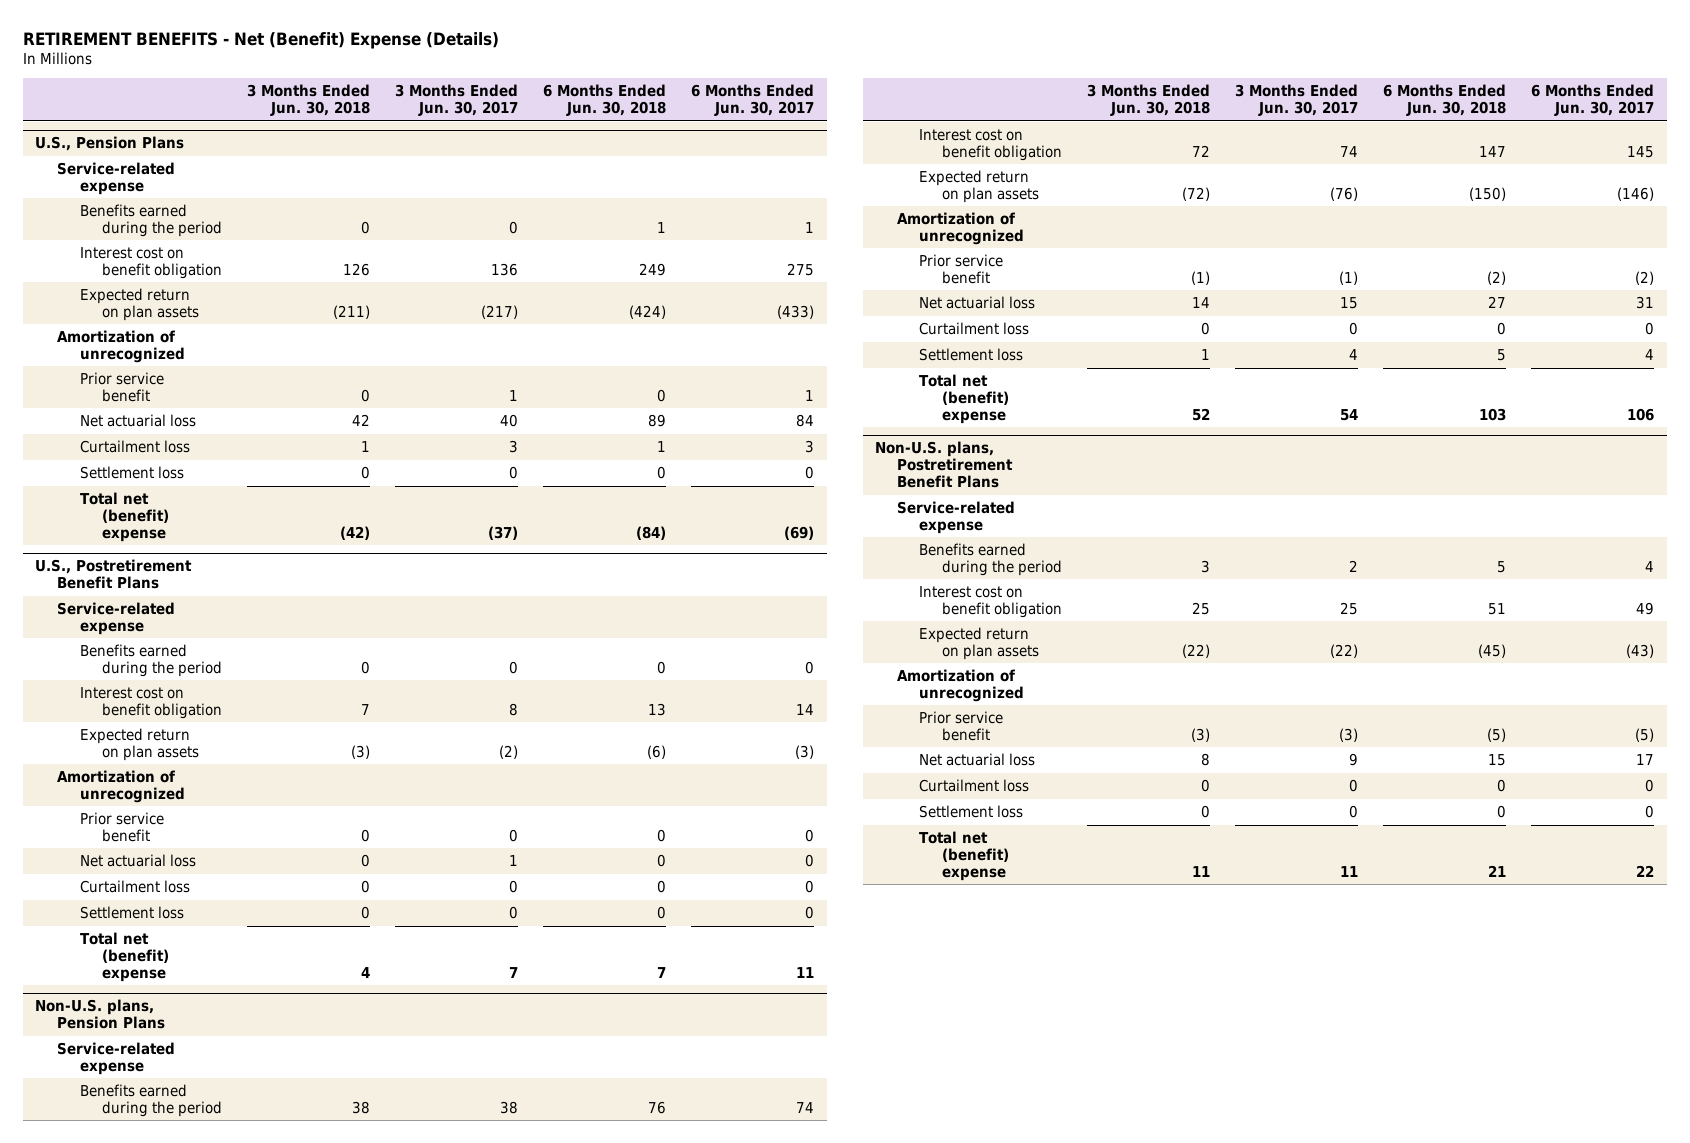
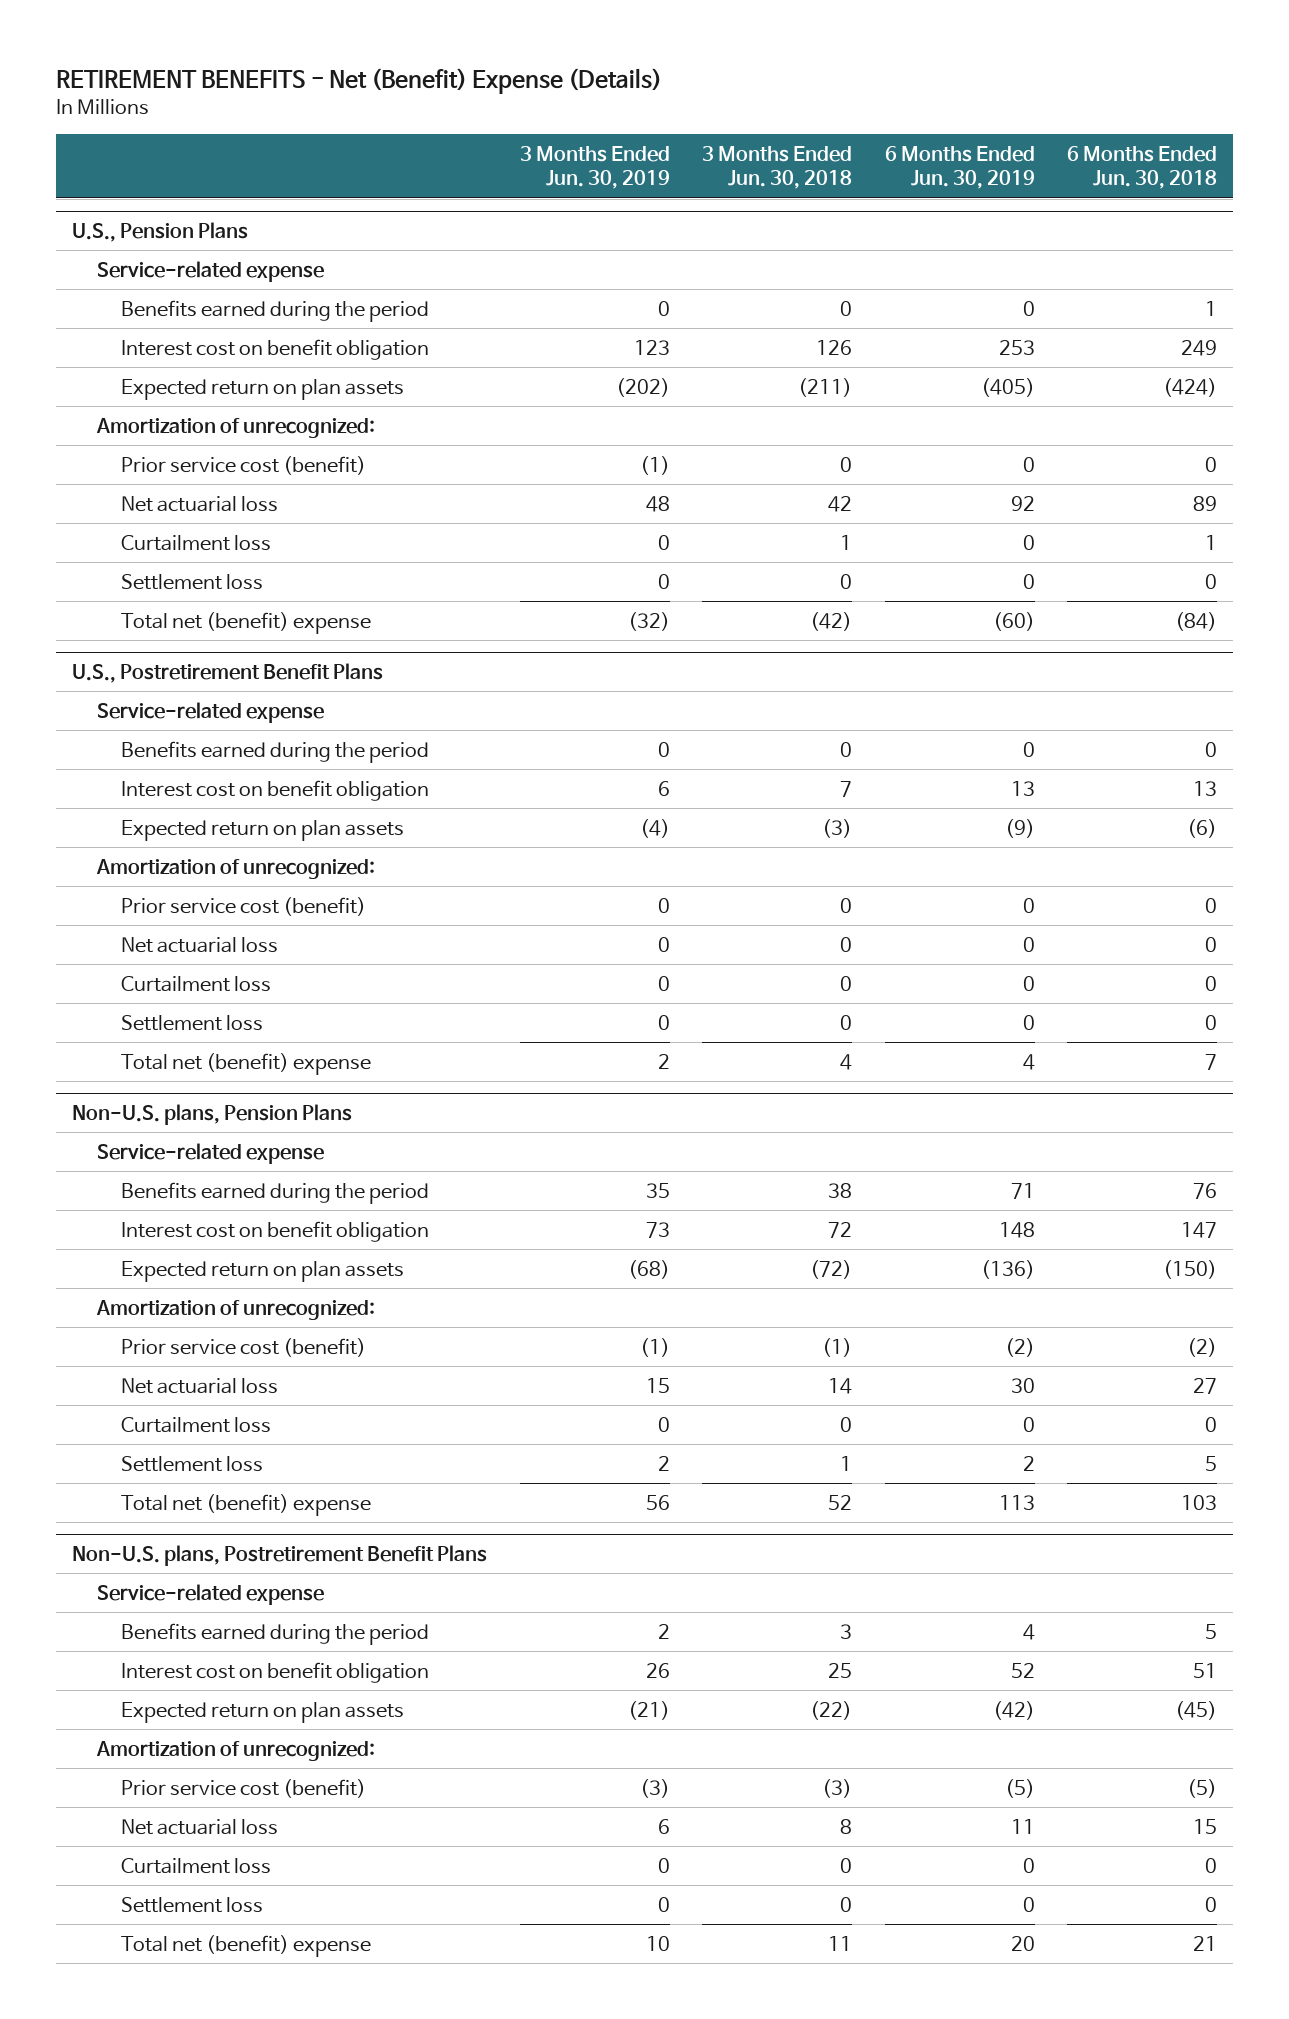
[395,84,519,117] 3 Months Ended Jun. 30, 2017 -> none
[691,84,815,117] 6 Months Ended Jun. 30, 2017 -> none
none -> [519,146,670,190] 3 Months Ended Jun. 30, 2019
none -> [884,146,1035,190] 6 Months Ended Jun. 30, 2019
[57,330,185,363] Amortization of unrecognized -> [95,417,375,438] Amortization of unrecognized:
[79,372,164,402] Prior service benefit -> [120,455,366,475] Prior service cost (benefit)
[57,770,185,803] Amortization of unrecognized -> [95,858,375,879] Amortization of unrecognized:
[79,812,164,842] Prior service benefit -> [120,896,366,916] Prior service cost (benefit)
[897,212,1025,245] Amortization of unrecognized -> [95,1299,375,1320] Amortization of unrecognized:
[919,254,1004,284] Prior service benefit -> [120,1337,366,1357] Prior service cost (benefit)
[897,669,1025,702] Amortization of unrecognized -> [95,1740,375,1761] Amortization of unrecognized:
[919,711,1004,741] Prior service benefit -> [120,1778,366,1798] Prior service cost (benefit)

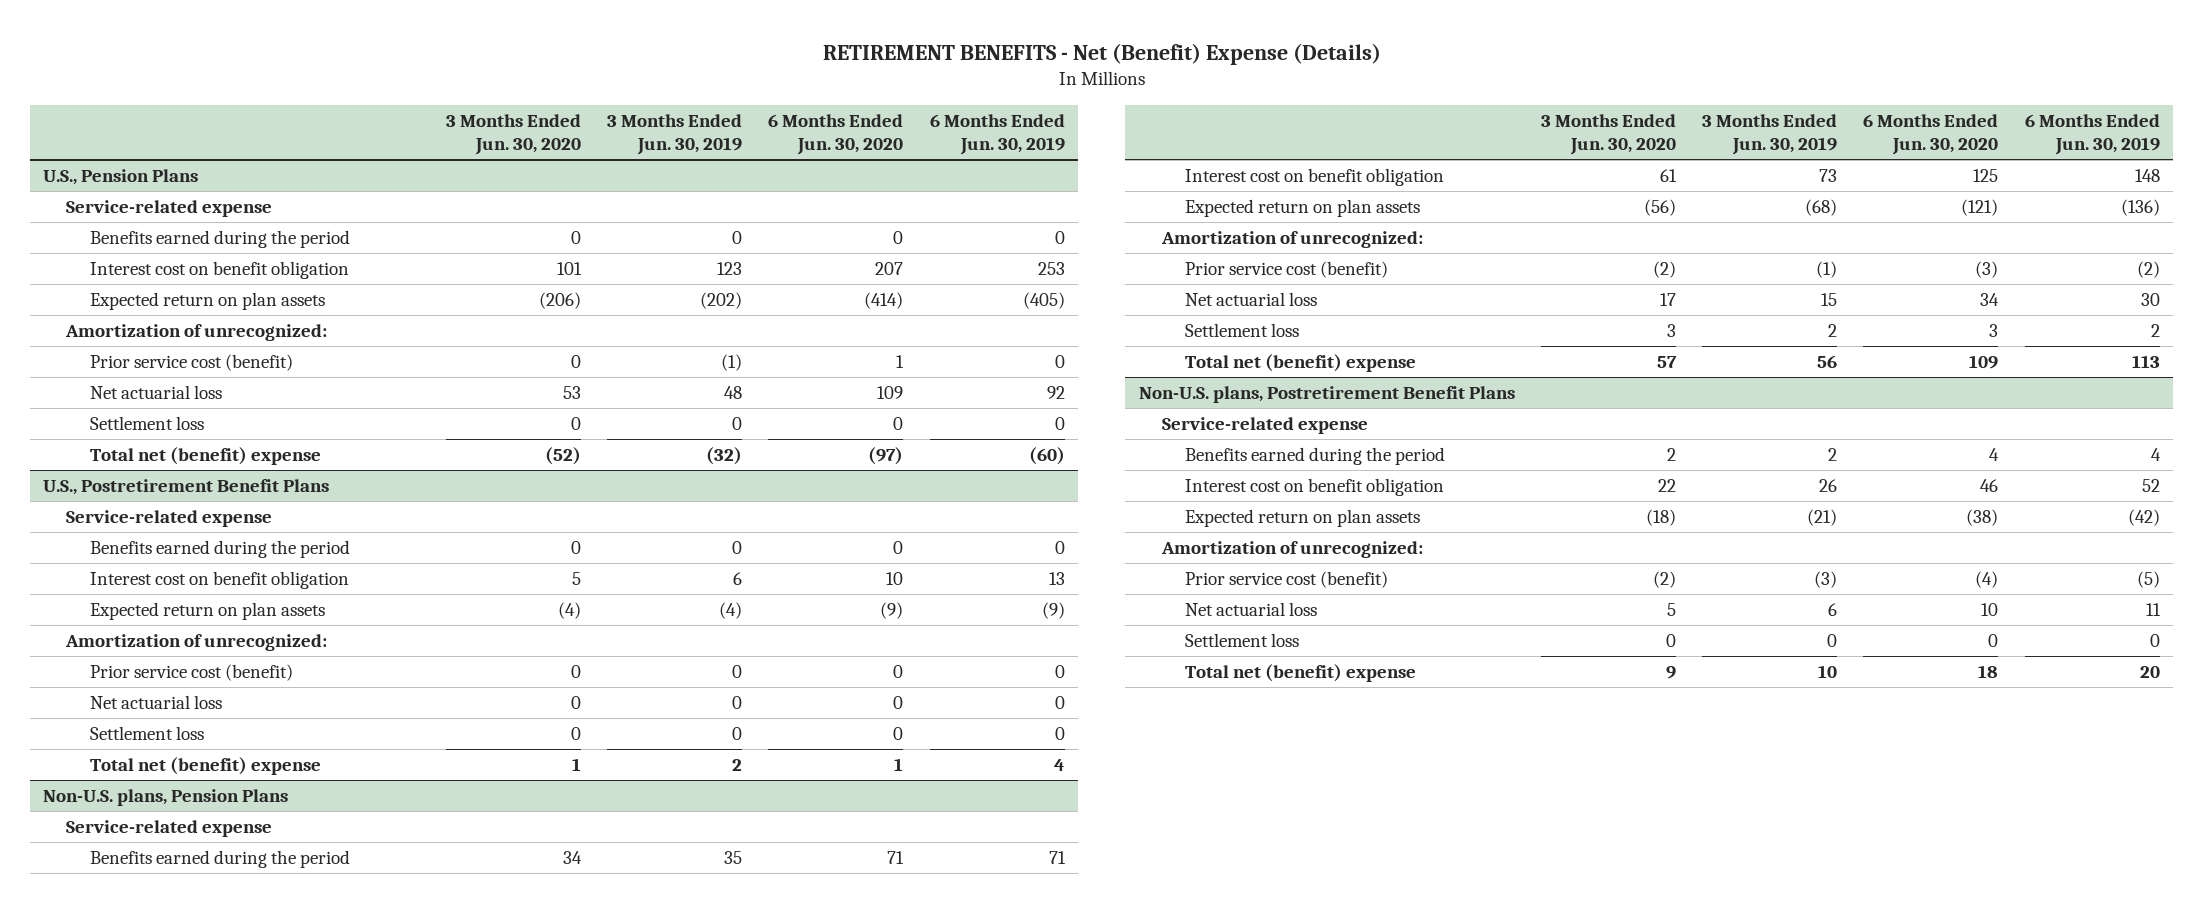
[702,146,853,190] 3 Months Ended Jun. 30, 2018 -> none
[1067,146,1218,190] 6 Months Ended Jun. 30, 2018 -> none
none -> [445,113,581,156] 3 Months Ended Jun. 30, 2020
none -> [768,113,904,156] 6 Months Ended Jun. 30, 2020
[120,534,271,551] Curtailment loss -> none
[120,975,271,992] Curtailment loss -> none
[120,1416,271,1433] Curtailment loss -> none
[120,1857,271,1874] Curtailment loss -> none

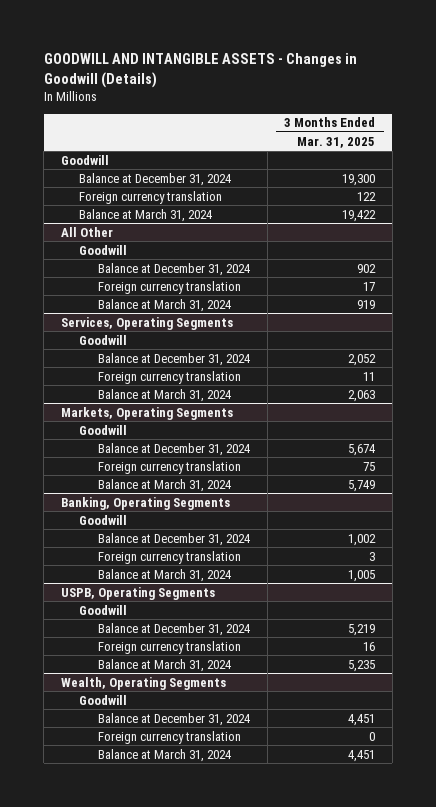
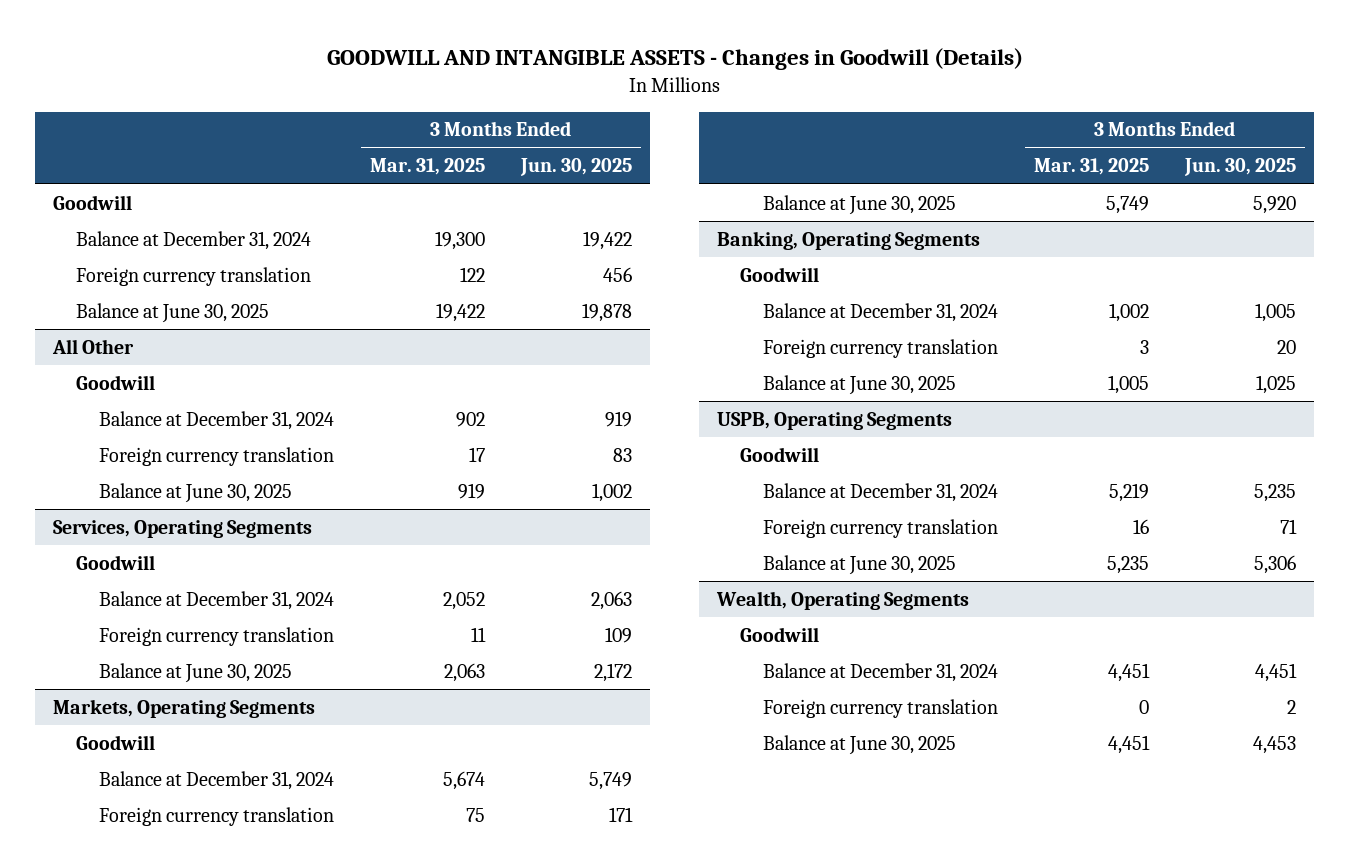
none -> [520,158,633,177] Jun. 30, 2025
[79,208,214,222] Balance at March 31, 2024 -> [76,302,270,323] Balance at June 30, 2025
[97,298,232,312] Balance at March 31, 2024 -> [99,482,293,503] Balance at June 30, 2025
[97,388,232,402] Balance at March 31, 2024 -> [99,662,293,683] Balance at June 30, 2025
[97,478,232,492] Balance at March 31, 2024 -> [763,194,957,215] Balance at June 30, 2025
[97,568,232,582] Balance at March 31, 2024 -> [763,374,957,395] Balance at June 30, 2025
[97,658,232,672] Balance at March 31, 2024 -> [763,554,957,575] Balance at June 30, 2025
[97,748,232,762] Balance at March 31, 2024 -> [763,734,957,755] Balance at June 30, 2025

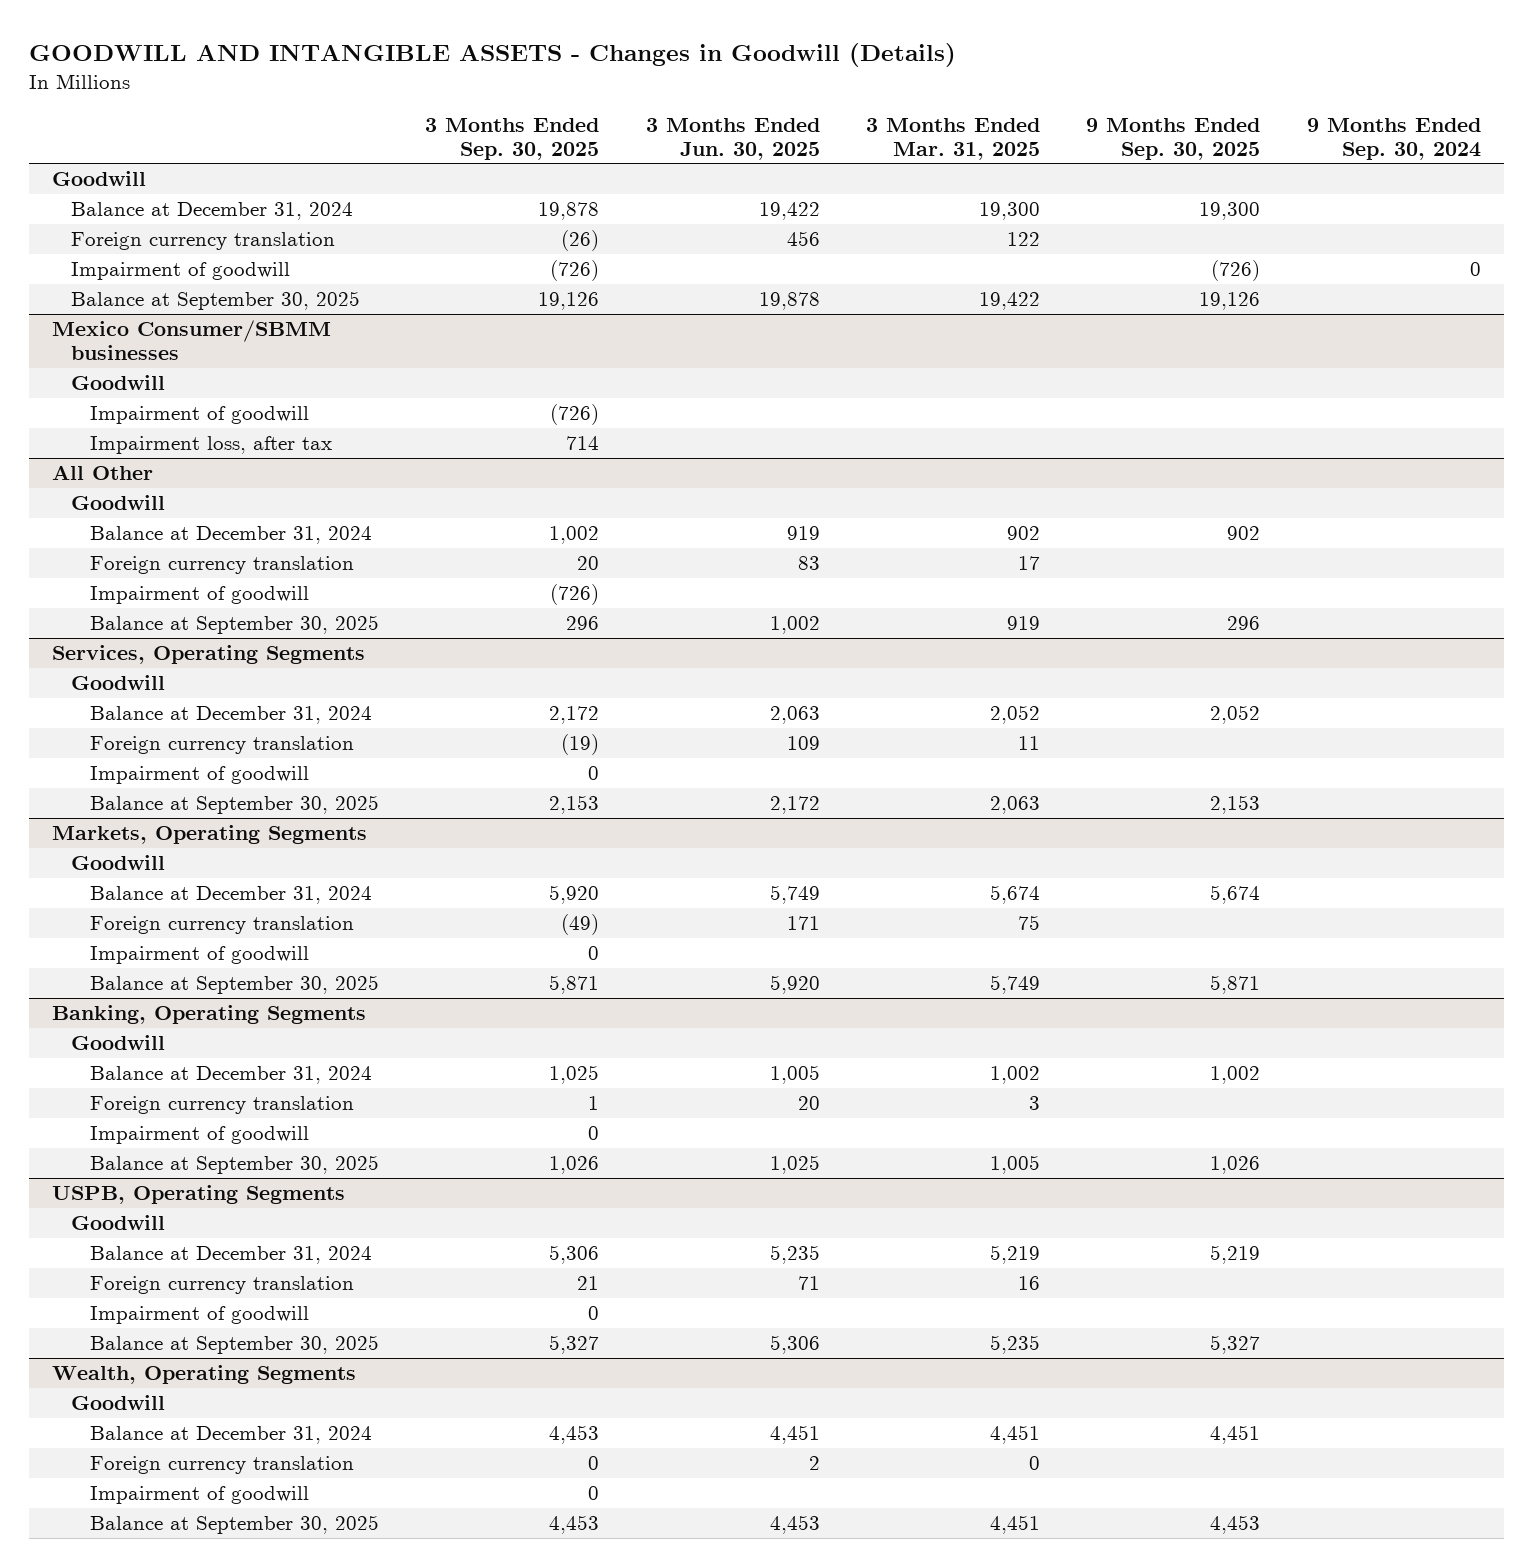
none -> [425,117,600,160] 3 Months Ended Sep. 30, 2025
none -> [1086,117,1261,160] 9 Months Ended Sep. 30, 2025
none -> [1306,117,1481,160] 9 Months Ended Sep. 30, 2024
none -> [70,262,290,281] Impairment of goodwill
[76,302,270,323] Balance at June 30, 2025 -> [70,291,360,311] Balance at September 30, 2025
none -> [51,320,331,361] Mexico Consumer/SBMM businesses
none -> [70,375,165,391] Goodwill
none -> [89,406,309,425] Impairment of goodwill
none -> [89,436,332,455] Impairment loss, after tax
none -> [89,586,309,605] Impairment of goodwill
[99,482,293,503] Balance at June 30, 2025 -> [89,615,379,635] Balance at September 30, 2025
none -> [89,766,309,785] Impairment of goodwill
[99,662,293,683] Balance at June 30, 2025 -> [89,795,379,815] Balance at September 30, 2025
none -> [89,946,309,965] Impairment of goodwill
[763,194,957,215] Balance at June 30, 2025 -> [89,975,379,995] Balance at September 30, 2025
none -> [89,1126,309,1145] Impairment of goodwill
[763,374,957,395] Balance at June 30, 2025 -> [89,1155,379,1175] Balance at September 30, 2025
none -> [89,1306,309,1325] Impairment of goodwill
[763,554,957,575] Balance at June 30, 2025 -> [89,1335,379,1355] Balance at September 30, 2025
none -> [89,1486,309,1505] Impairment of goodwill
[763,734,957,755] Balance at June 30, 2025 -> [89,1515,379,1535] Balance at September 30, 2025

